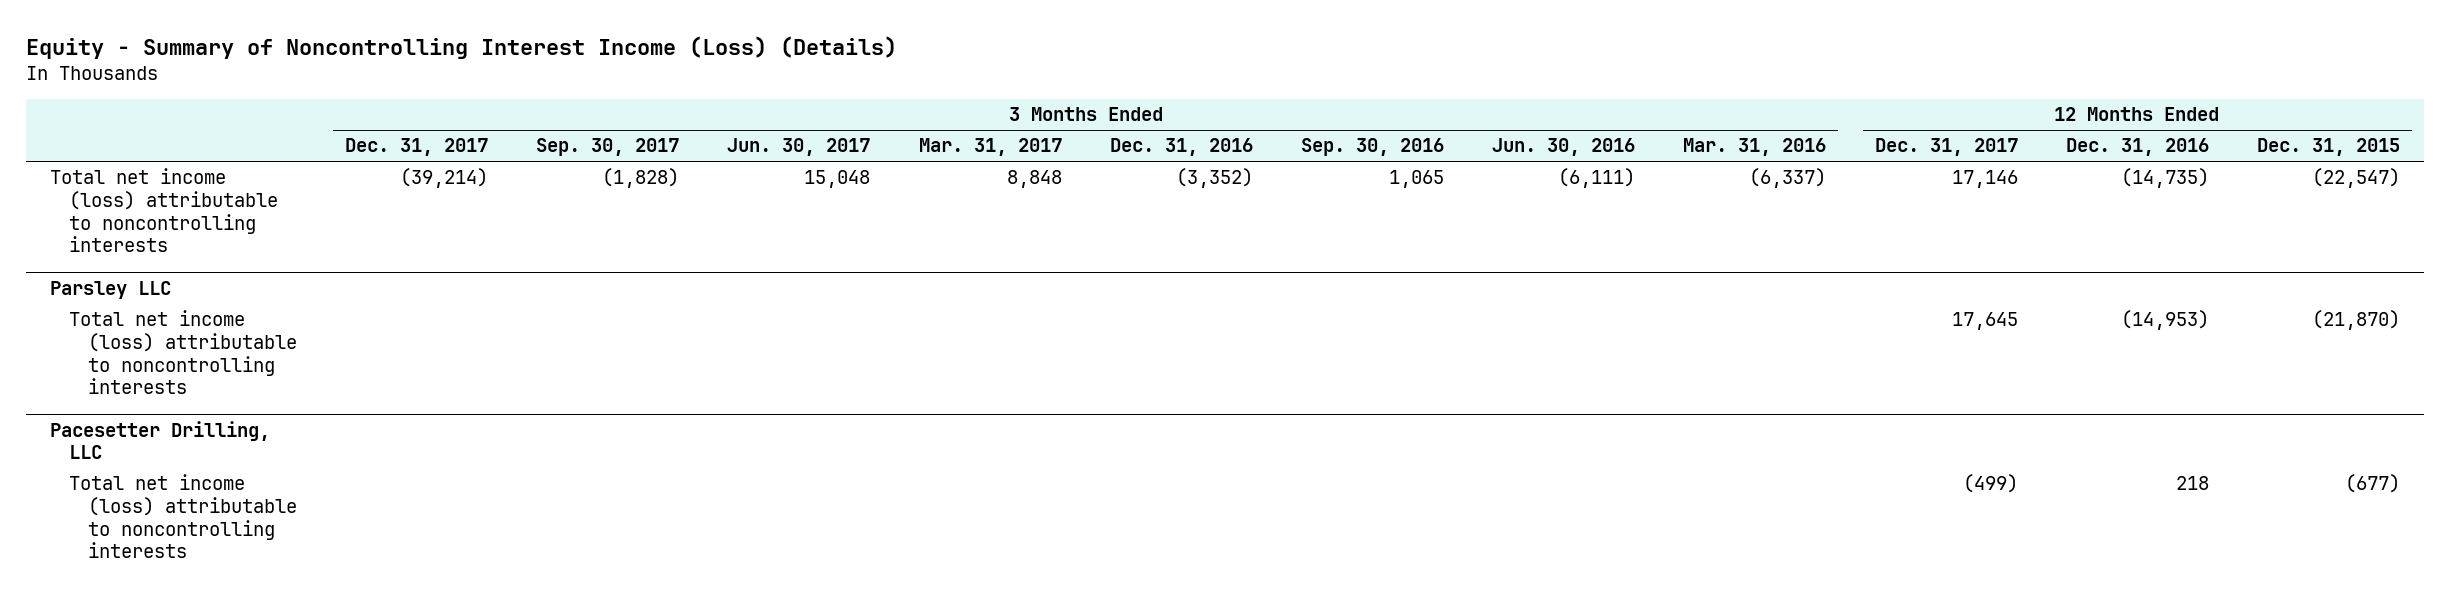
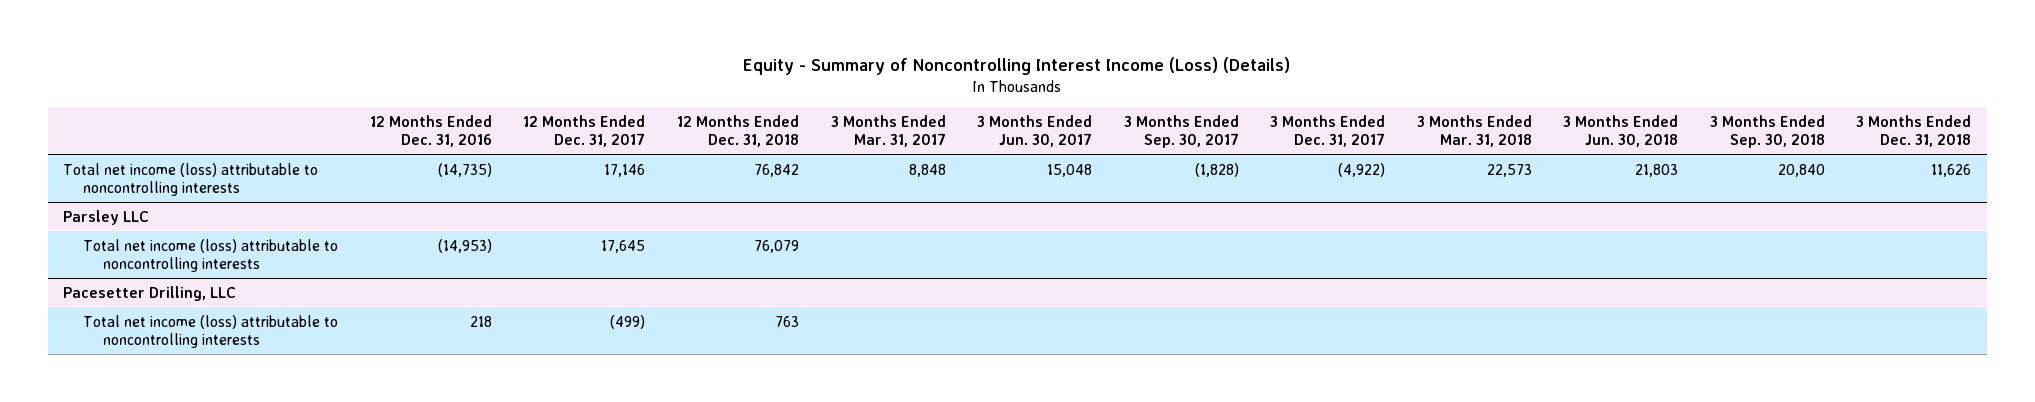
[1109,138,1253,157] Dec. 31, 2016 -> none
[1300,138,1444,157] Sep. 30, 2016 -> none
[1492,138,1636,157] Jun. 30, 2016 -> none
[1683,138,1827,157] Mar. 31, 2016 -> none
[2257,138,2401,157] Dec. 31, 2015 -> none
none -> [676,114,799,147] 12 Months Ended Dec. 31, 2018
none -> [1416,114,1532,147] 3 Months Ended Mar. 31, 2018
none -> [1563,114,1679,147] 3 Months Ended Jun. 30, 2018
none -> [1709,114,1825,148] 3 Months Ended Sep. 30, 2018
none -> [1856,114,1972,147] 3 Months Ended Dec. 31, 2018
[399,168,488,189] (39,214) -> [1338,162,1386,177] (4,922)

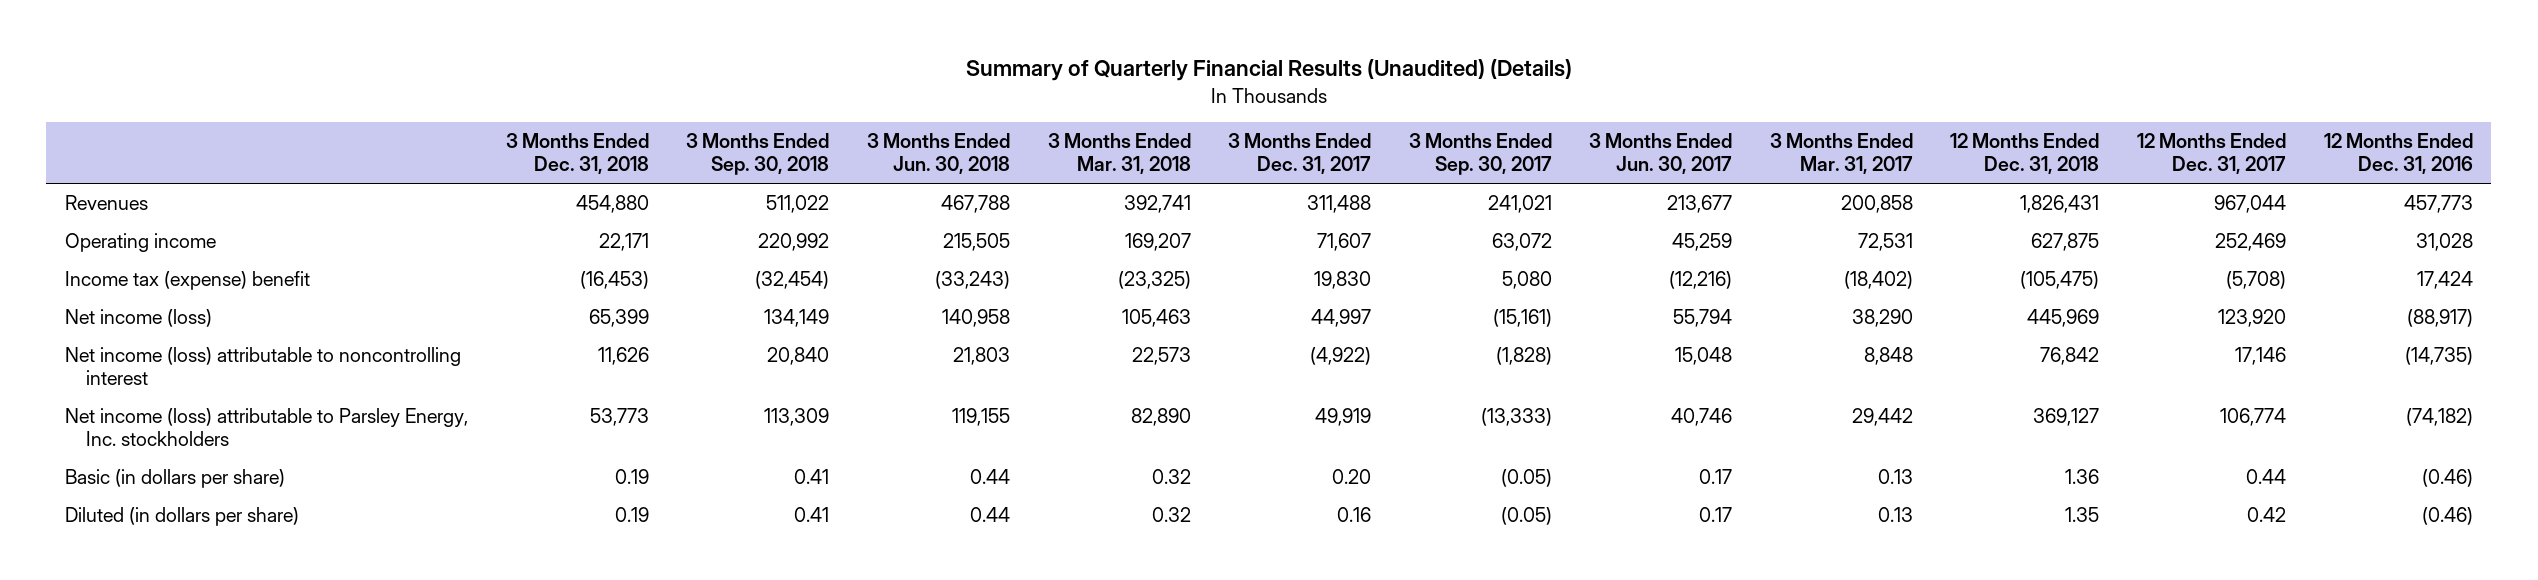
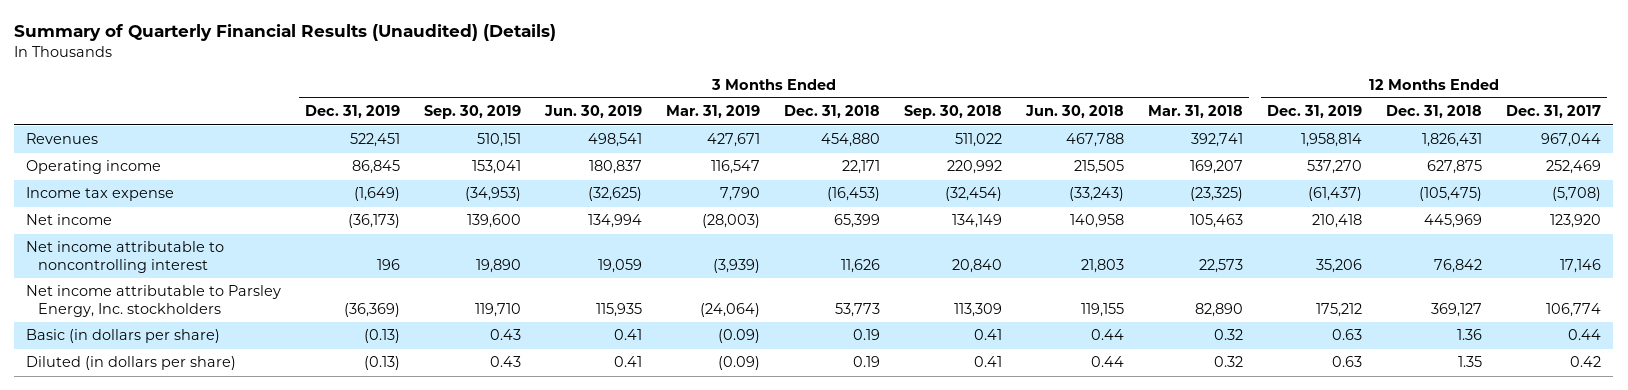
[1228,132,1372,175] 3 Months Ended Dec. 31, 2017 -> none
[1408,132,1552,176] 3 Months Ended Sep. 30, 2017 -> none
[1589,132,1733,175] 3 Months Ended Jun. 30, 2017 -> none
[1769,132,1913,175] 3 Months Ended Mar. 31, 2017 -> none
[2323,132,2473,175] 12 Months Ended Dec. 31, 2016 -> none
none -> [305,105,401,119] Dec. 31, 2019
none -> [424,105,522,120] Sep. 30, 2019
none -> [544,105,643,119] Jun. 30, 2019
none -> [666,105,761,119] Mar. 31, 2019
none -> [1267,105,1363,119] Dec. 31, 2019
[65,270,311,290] Income tax (expense) benefit -> [26,187,175,202] Income tax expense
[65,308,213,327] Net income (loss) -> [26,214,113,226] Net income
[65,346,462,386] Net income (loss) attributable to noncontrolling interest -> [26,241,225,273] Net income attributable to noncontrolling interest
[65,407,469,447] Net income (loss) attributable to Parsley Energy, Inc. stockholders -> [26,285,282,317] Net income attributable to Parsley Energy, Inc. stockholders

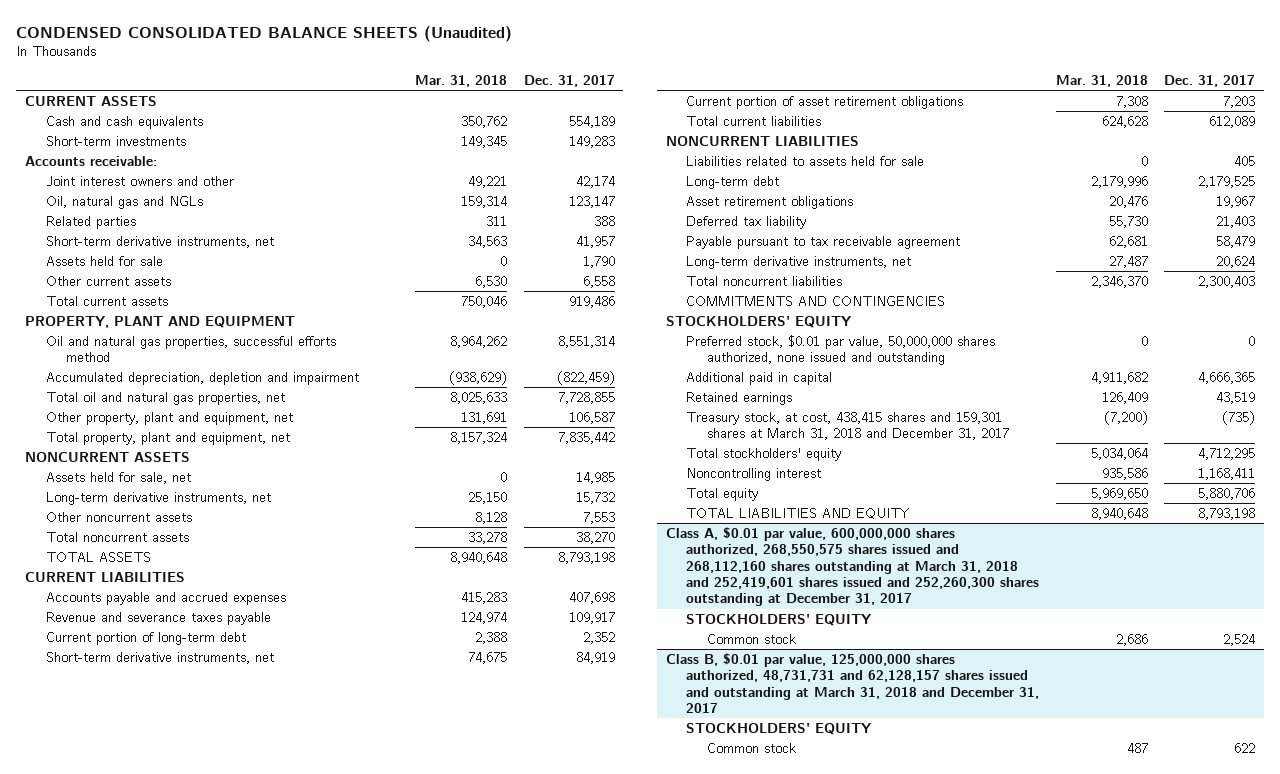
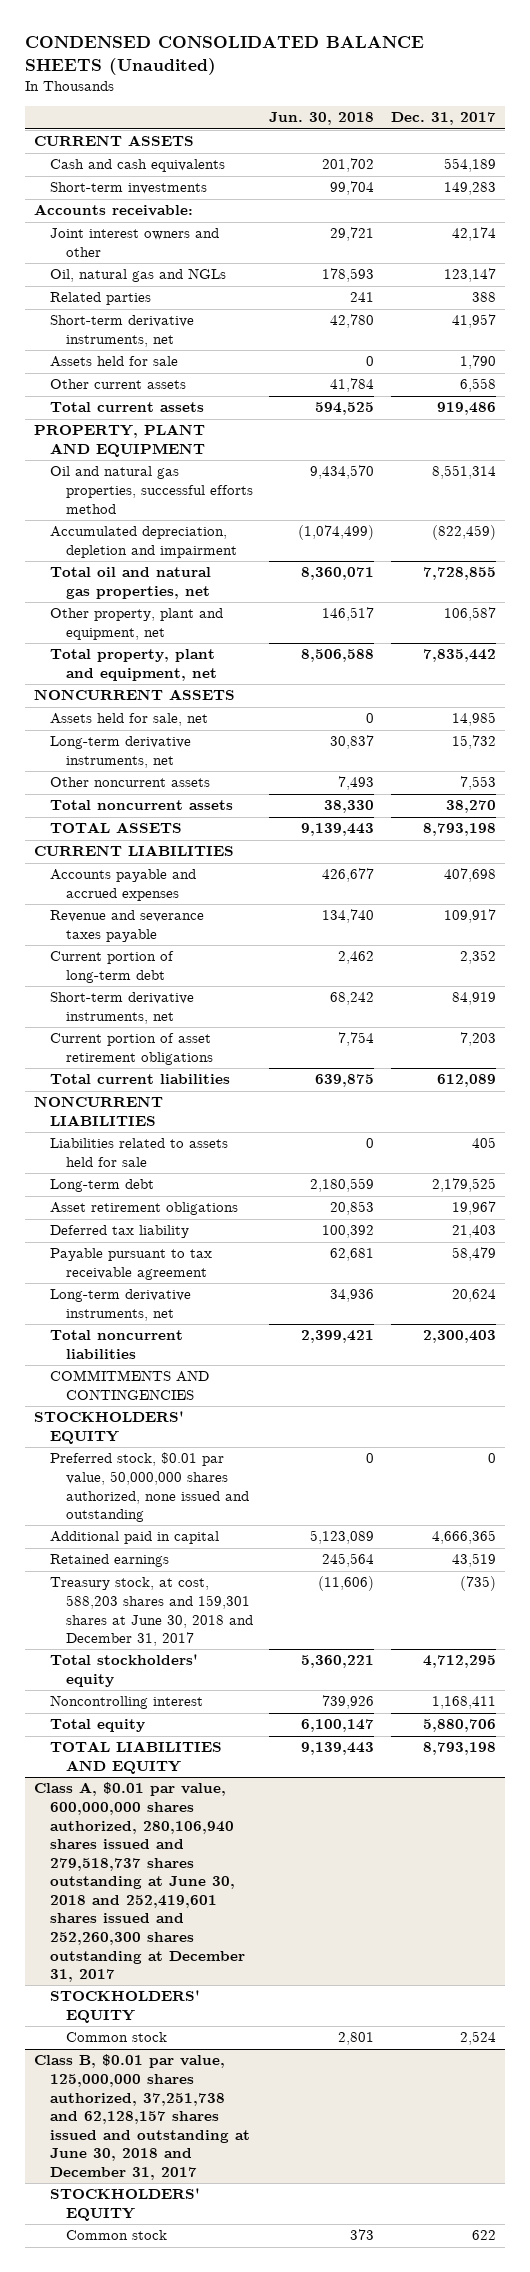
[415,74,508,87] Mar. 31, 2018 -> none
none -> [269,112,375,126] Jun. 30, 2018
[686,411,1010,441] Treasury stock, at cost, 438,415 shares and 159,301 shares at March 31, 2018 and December 31, 2017 -> [49,1577,253,1647] Treasury stock, at cost, 588,203 shares and 159,301 shares at June 30, 2018 and December 31, 2017
[665,526,1040,607] Class A, $0.01 par value, 600,000,000 shares authorized, 268,550,575 shares issued and 268,112,160 shares outstanding at March 31, 2018 and 252,419,601 shares issued and 252,260,300 shares outstanding at December 31, 2017 -> [33,1782,245,1983] Class A, $0.01 par value, 600,000,000 shares authorized, 280,106,940 shares issued and 279,518,737 shares outstanding at June 30, 2018 and 252,419,601 shares issued and 252,260,300 shares outstanding at December 31, 2017
[665,652,1040,714] Class B, $0.01 par value, 125,000,000 shares authorized, 48,731,731 and 62,128,157 shares issued and outstanding at March 31, 2018 and December 31, 2017 -> [33,2054,250,2180] Class B, $0.01 par value, 125,000,000 shares authorized, 37,251,738 and 62,128,157 shares issued and outstanding at June 30, 2018 and December 31, 2017

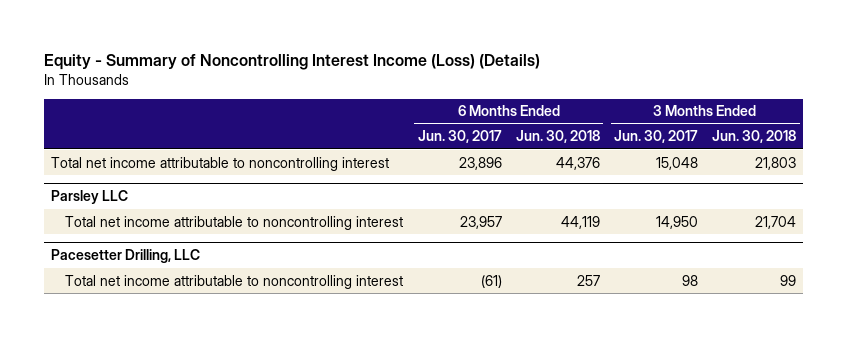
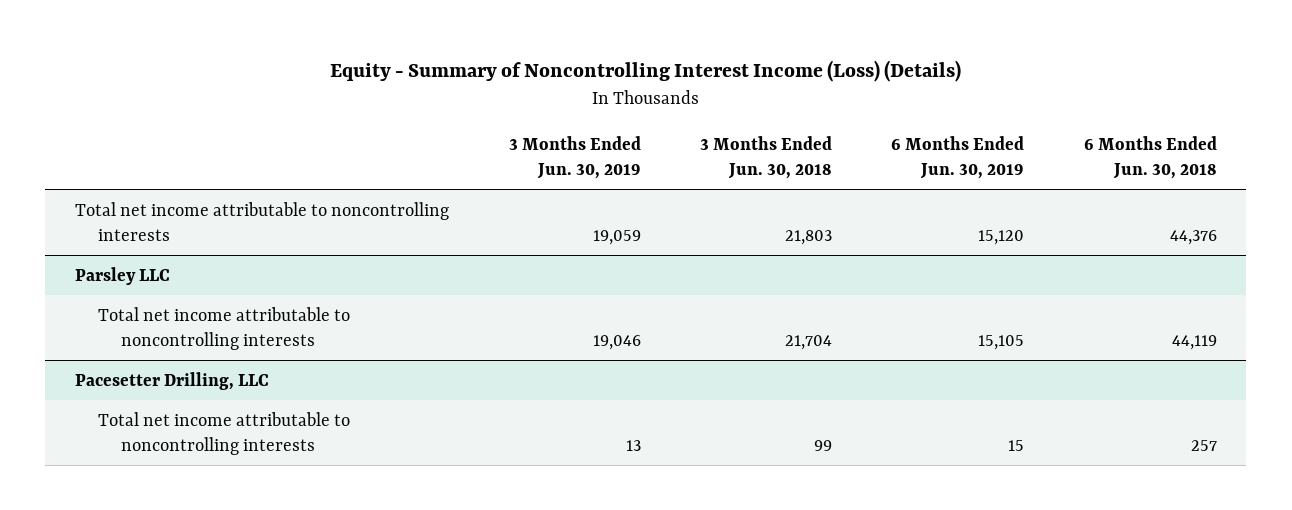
[417,130,502,144] Jun. 30, 2017 -> none
[614,130,699,144] Jun. 30, 2017 -> none
none -> [508,135,641,180] 3 Months Ended Jun. 30, 2019
none -> [891,135,1025,180] 6 Months Ended Jun. 30, 2019
[51,156,390,171] Total net income attributable to noncontrolling interest -> [75,201,450,242] Total net income attributable to noncontrolling interests
[65,215,404,230] Total net income attributable to noncontrolling interest -> [97,306,350,351] Total net income attributable to noncontrolling interests
[65,274,404,289] Total net income attributable to noncontrolling interest -> [97,411,350,456] Total net income attributable to noncontrolling interests

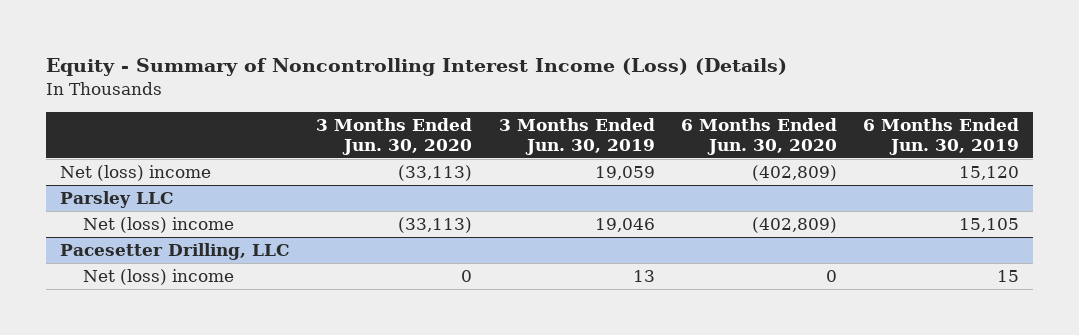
[699,135,832,180] 3 Months Ended Jun. 30, 2018 -> none
[1083,135,1217,180] 6 Months Ended Jun. 30, 2018 -> none
none -> [316,117,473,156] 3 Months Ended Jun. 30, 2020
none -> [680,117,837,156] 6 Months Ended Jun. 30, 2020
[75,201,450,242] Total net income attributable to noncontrolling interests -> [59,164,211,181] Net (loss) income
[97,306,350,351] Total net income attributable to noncontrolling interests -> [82,216,234,233] Net (loss) income
[97,411,350,456] Total net income attributable to noncontrolling interests -> [82,268,234,285] Net (loss) income

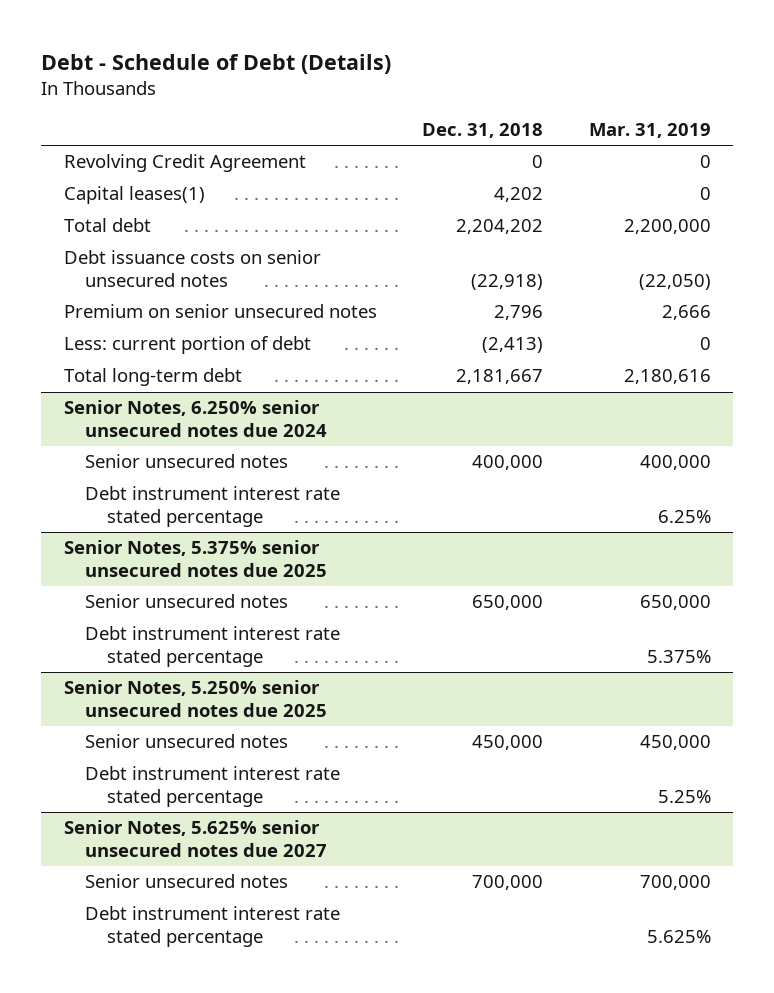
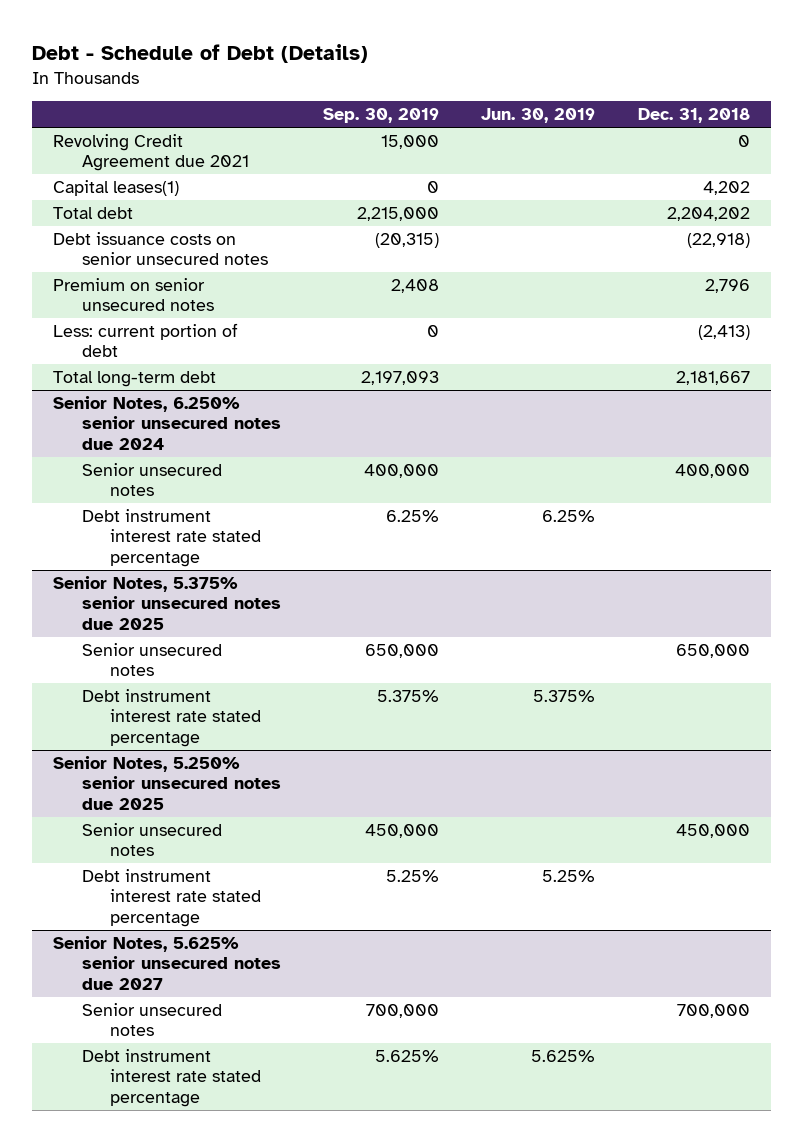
[588,123,711,139] Mar. 31, 2019 -> none
none -> [322,108,439,124] Sep. 30, 2019
none -> [481,108,596,124] Jun. 30, 2019
[63,154,306,173] Revolving Credit Agreement -> [53,133,249,172] Revolving Credit Agreement due 2021

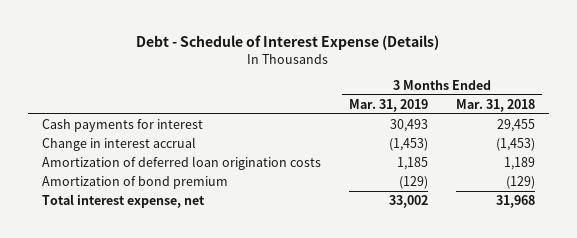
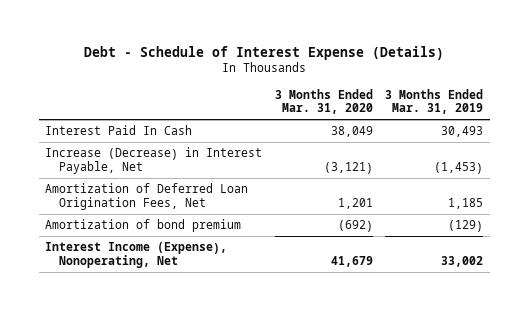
[455,98,535,112] Mar. 31, 2018 -> none
none -> [274,88,373,115] 3 Months Ended Mar. 31, 2020
[41,118,203,132] Cash payments for interest -> [45,125,193,136] Interest Paid In Cash
[41,136,196,151] Change in interest accrual -> [45,147,263,174] Increase (Decrease) in Interest Payable, Net
[41,155,321,170] Amortization of deferred loan origination costs -> [45,183,249,210] Amortization of Deferred Loan Origination Fees, Net
[41,193,205,208] Total interest expense, net -> [45,242,228,268] Interest Income (Expense), Nonoperating, Net

